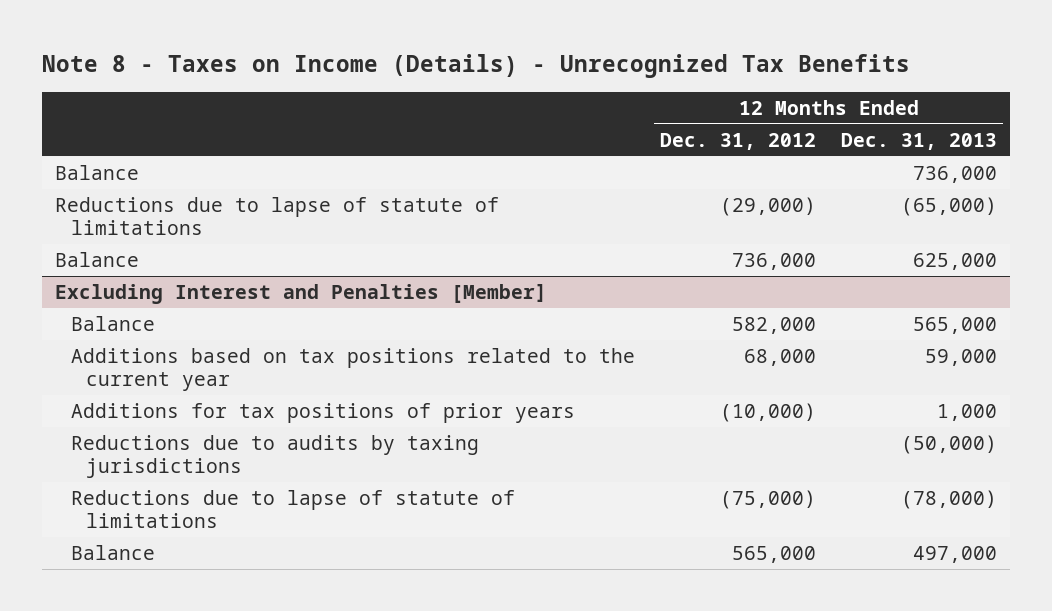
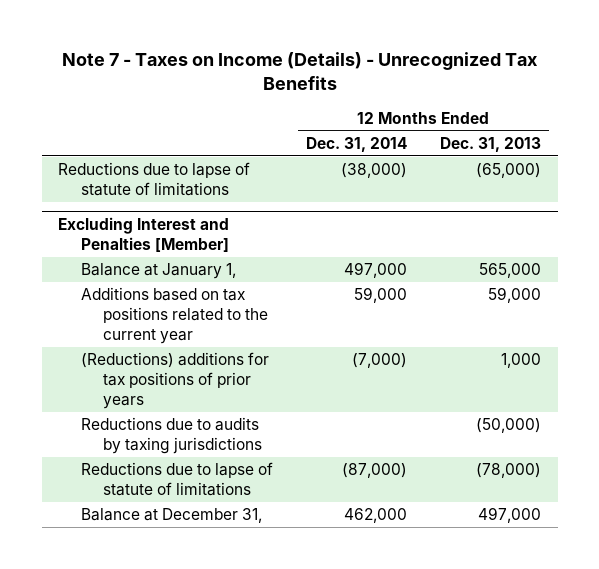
[42,54,911,79] Note 8 - Taxes on Income (Details) - Unrecognized Tax Benefits -> [61,51,538,91] Note 7 - Taxes on Income (Details) - Unrecognized Tax Benefits
[659,132,816,150] Dec. 31, 2012 -> none
none -> [305,137,407,153] Dec. 31, 2014
[54,165,139,181] Balance -> none
[54,252,139,268] Balance -> none
[70,316,155,332] Balance -> [80,263,236,280] Balance at January 1,
[70,403,575,424] Additions for tax positions of prior years -> [80,352,269,409] (Reductions) additions for tax positions of prior years
[70,545,155,561] Balance -> [80,508,262,524] Balance at December 31,

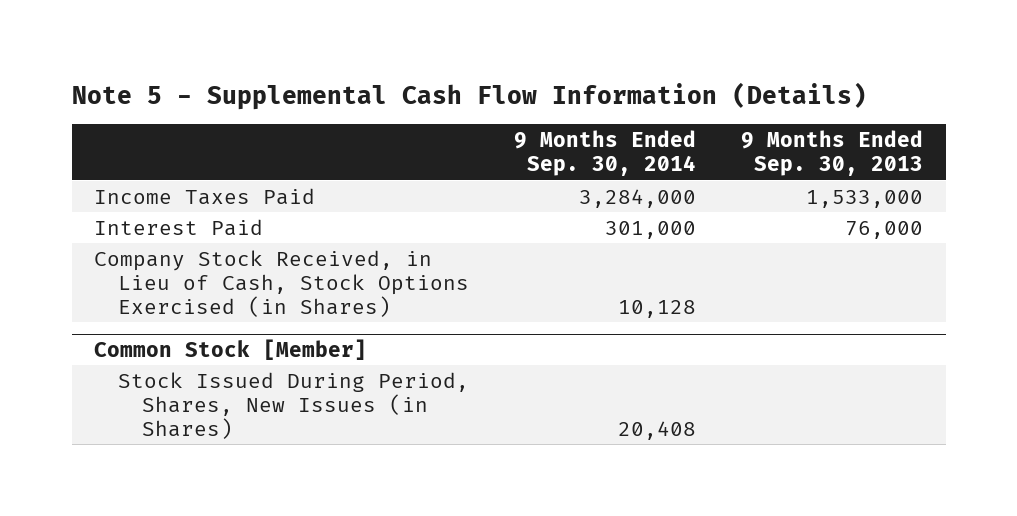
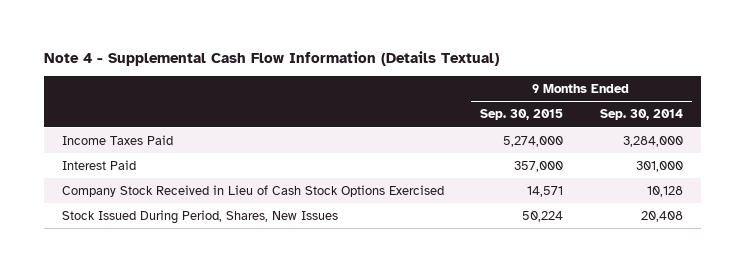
[71,81,867,110] Note 5 - Supplemental Cash Flow Information (Details) -> [43,51,499,67] Note 4 - Supplemental Cash Flow Information (Details Textual)
[741,130,924,177] 9 Months Ended Sep. 30, 2013 -> none
none -> [480,109,564,121] Sep. 30, 2015
[94,338,368,360] Common Stock [Member] -> none
[94,249,469,318] Company Stock Received, in Lieu of Cash, Stock Options Exercised (in Shares) -> [62,184,445,197] Company Stock Received in Lieu of Cash Stock Options Exercised
[117,371,469,440] Stock Issued During Period, Shares, New Issues (in Shares) -> [62,209,339,224] Stock Issued During Period, Shares, New Issues

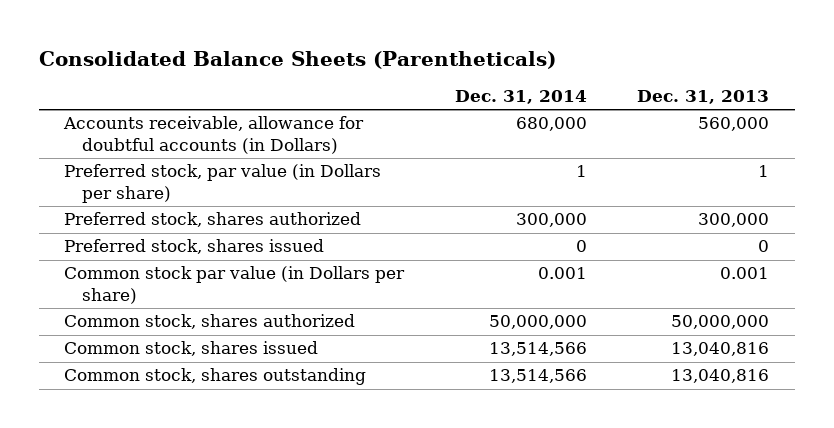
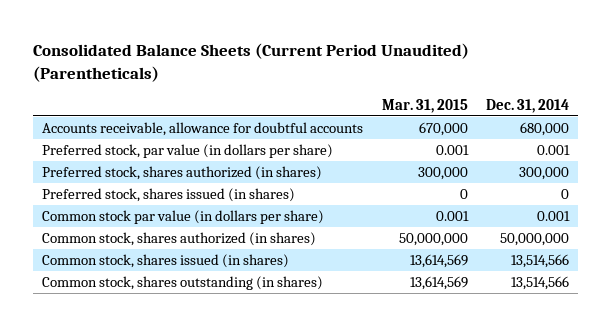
[39,50,557,69] Consolidated Balance Sheets (Parentheticals) -> [33,43,470,83] Consolidated Balance Sheets (Current Period Unaudited) (Parentheticals)
[637,89,770,104] Dec. 31, 2013 -> none
none -> [381,98,468,113] Mar. 31, 2015
[63,116,365,154] Accounts receivable, allowance for doubtful accounts (in Dollars) -> [42,121,364,136] Accounts receivable, allowance for doubtful accounts
[64,164,382,203] Preferred stock, par value (in Dollars per share) -> [42,143,334,158] Preferred stock, par value (in dollars per share)
[575,165,587,178] 1 -> [537,144,571,155] 0.001
[64,212,362,228] Preferred stock, shares authorized -> [42,165,323,180] Preferred stock, shares authorized (in shares)
[64,239,325,255] Preferred stock, shares issued -> [42,187,296,202] Preferred stock, shares issued (in shares)
[64,266,406,304] Common stock par value (in Dollars per share) -> [42,209,325,224] Common stock par value (in dollars per share)
[64,314,356,330] Common stock, shares authorized -> [42,231,317,246] Common stock, shares authorized (in shares)
[64,341,319,357] Common stock, shares issued -> [42,253,290,268] Common stock, shares issued (in shares)
[64,368,367,386] Common stock, shares outstanding -> [42,275,324,290] Common stock, shares outstanding (in shares)

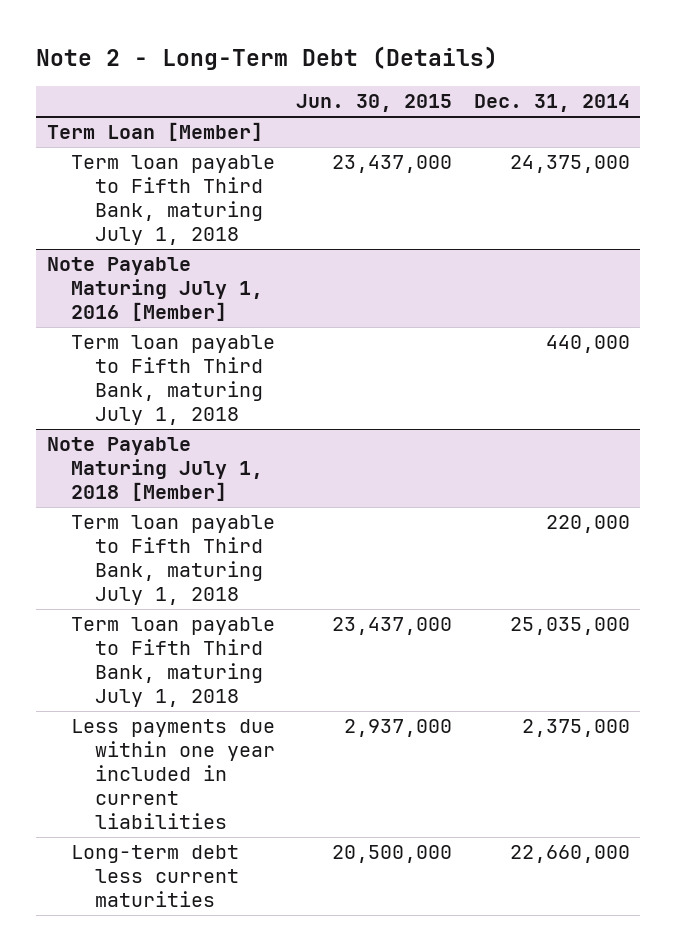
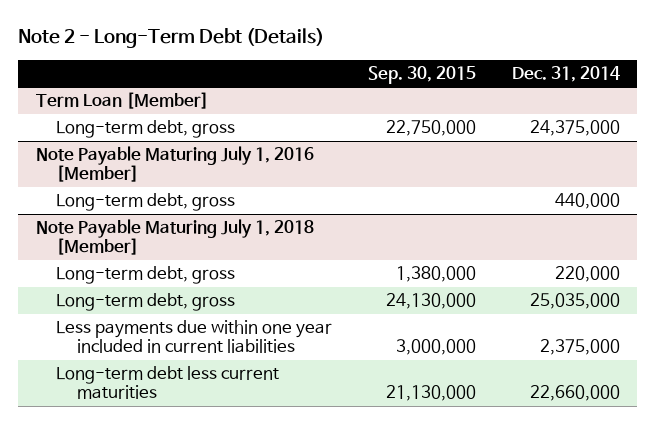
[296,94,453,113] Jun. 30, 2015 -> none
none -> [367,65,476,84] Sep. 30, 2015
[70,155,275,246] Term loan payable to Fifth Third Bank, maturing July 1, 2018 -> [56,120,236,139] Long-term debt, gross
[70,335,275,426] Term loan payable to Fifth Third Bank, maturing July 1, 2018 -> [56,193,236,212] Long-term debt, gross
[70,515,275,606] Term loan payable to Fifth Third Bank, maturing July 1, 2018 -> [56,266,236,285] Long-term debt, gross
[70,617,275,708] Term loan payable to Fifth Third Bank, maturing July 1, 2018 -> [56,293,236,312] Long-term debt, gross

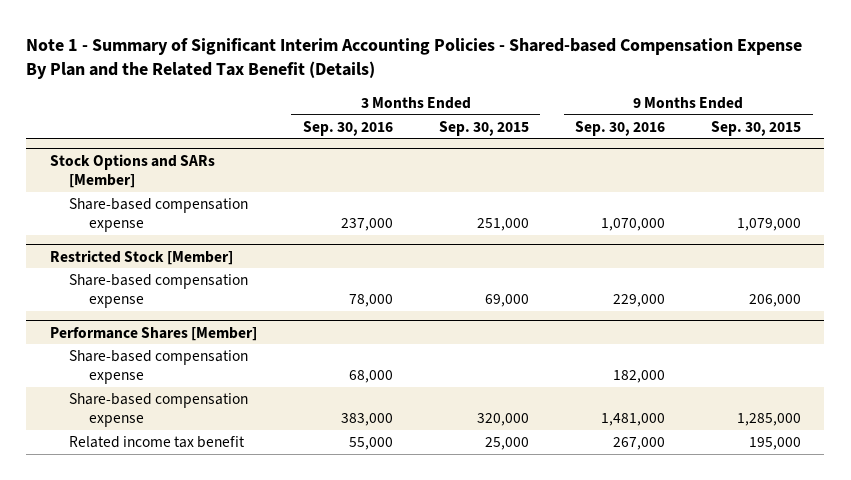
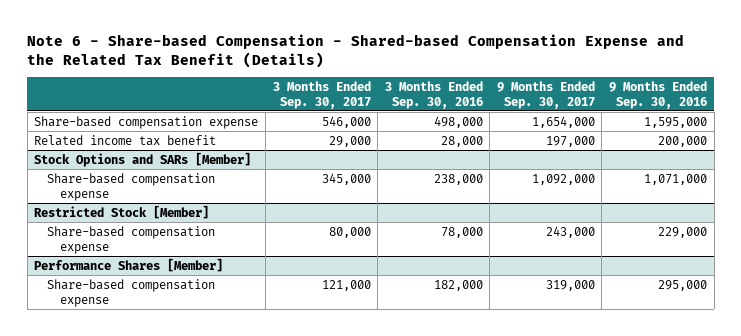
[26,37,803,80] Note 1 - Summary of Significant Interim Accounting Policies - Shared-based Compensation Expense By Plan and the Related Tax Benefit (Details) -> [27,34,685,68] Note 6 - Share-based Compensation - Shared-based Compensation Expense and the Related Tax Benefit (Details)
[438,120,529,136] Sep. 30, 2015 -> none
[711,120,802,136] Sep. 30, 2015 -> none
none -> [272,80,371,109] 3 Months Ended Sep. 30, 2017
none -> [496,80,595,109] 9 Months Ended Sep. 30, 2017
none -> [34,115,259,129] Share-based compensation expense
none -> [34,134,217,146] Related income tax benefit
[340,218,393,232] 237,000 -> [433,173,483,185] 238,000
[601,218,666,232] 1,070,000 -> [644,173,708,185] 1,071,000
[69,393,249,428] Share-based compensation expense -> none
[69,436,246,449] Related income tax benefit -> none
[348,370,393,384] 68,000 -> [433,279,483,291] 182,000
[613,370,666,384] 182,000 -> [658,279,708,291] 295,000

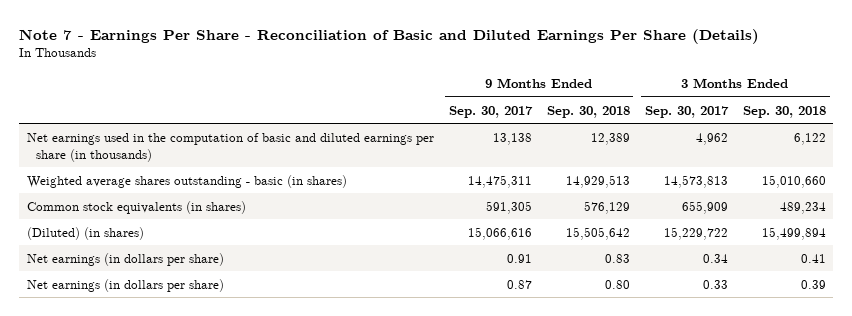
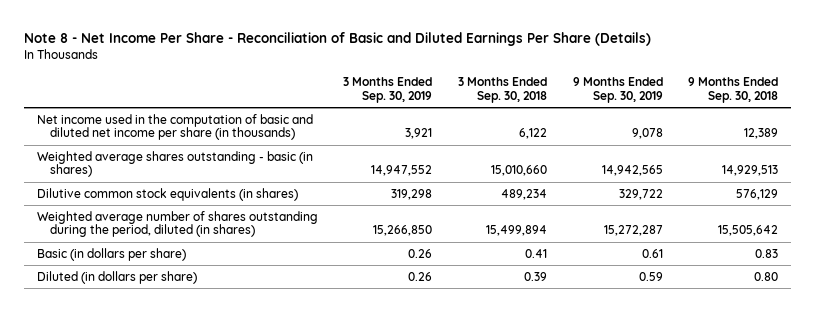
[19,28,760,44] Note 7 - Earnings Per Share - Reconciliation of Basic and Diluted Earnings Per Share (Details) -> [24,31,652,46] Note 8 - Net Income Per Share - Reconciliation of Basic and Diluted Earnings Per Share (Details)
[448,105,533,118] Sep. 30, 2017 -> none
[644,105,729,118] Sep. 30, 2017 -> none
none -> [343,77,433,104] 3 Months Ended Sep. 30, 2019
none -> [572,77,663,104] 9 Months Ended Sep. 30, 2019
[26,132,434,162] Net earnings used in the computation of basic and diluted earnings per share (in thousands) -> [36,113,313,141] Net income used in the computation of basic and diluted net income per share (in thousands)
[26,200,246,214] Common stock equivalents (in shares) -> [36,187,298,201] Dilutive common stock equivalents (in shares)
[26,226,144,240] (Diluted) (in shares) -> [36,210,318,238] Weighted average number of shares outstanding during the period, diluted (in shares)
[26,252,224,266] Net earnings (in dollars per share) -> [36,247,186,261] Basic (in dollars per share)
[26,278,224,292] Net earnings (in dollars per share) -> [36,270,197,284] Diluted (in dollars per share)

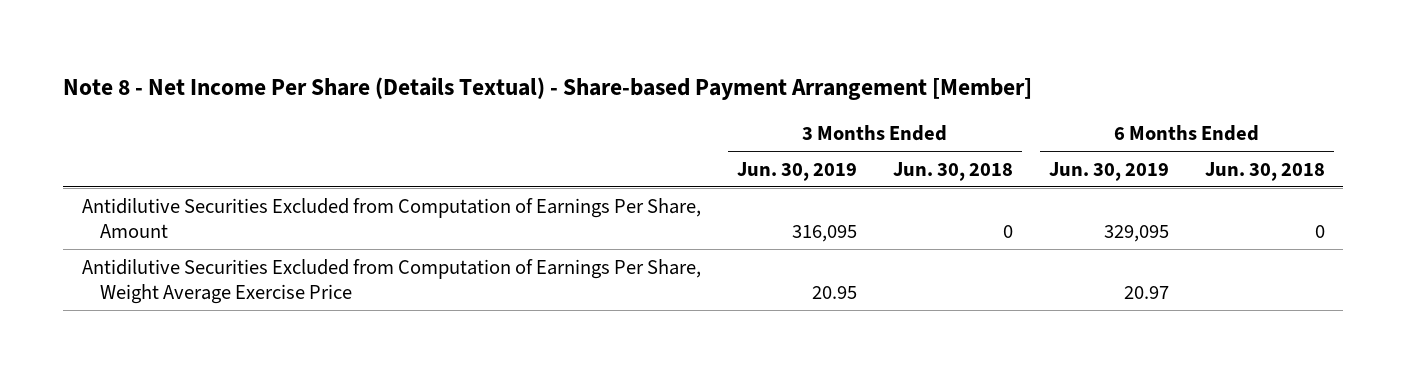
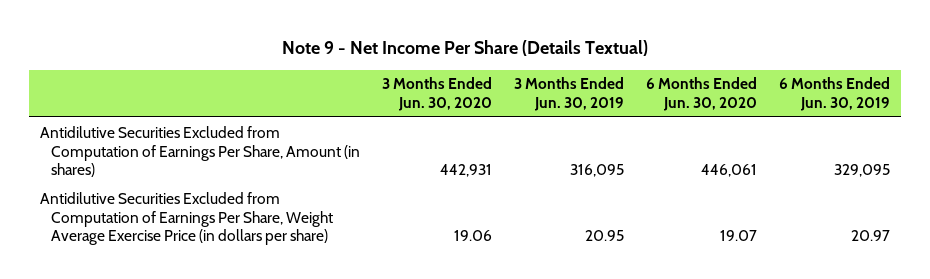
[63,77,1033,101] Note 8 - Net Income Per Share (Details Textual) - Share-based Payment Arrangement [Member] -> [282,39,649,56] Note 9 - Net Income Per Share (Details Textual)
[892,161,1013,181] Jun. 30, 2018 -> none
[1205,161,1326,181] Jun. 30, 2018 -> none
none -> [382,77,493,112] 3 Months Ended Jun. 30, 2020
none -> [646,77,758,112] 6 Months Ended Jun. 30, 2020
[81,197,701,239] Antidilutive Securities Excluded from Computation of Earnings Per Share, Amount -> [40,125,361,178] Antidilutive Securities Excluded from Computation of Earnings Per Share, Amount (in shares)
[81,258,701,305] Antidilutive Securities Excluded from Computation of Earnings Per Share, Weight Average Exercise Price -> [40,191,334,246] Antidilutive Securities Excluded from Computation of Earnings Per Share, Weight Average Exercise Price (in dollars per share)

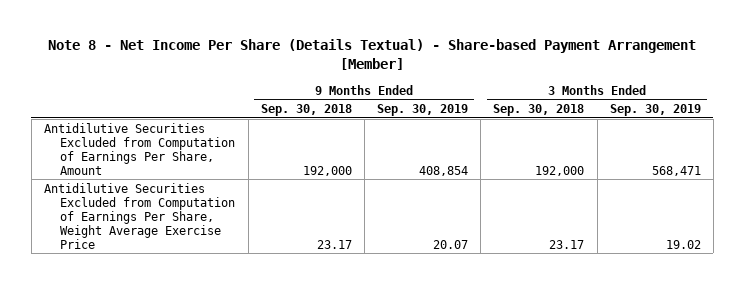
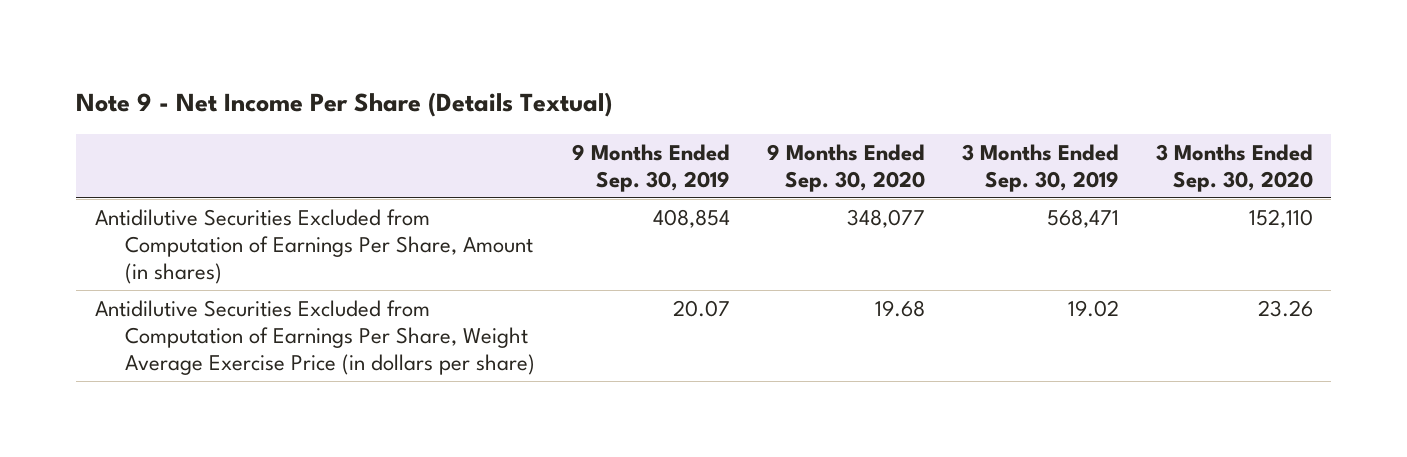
[48,39,697,71] Note 8 - Net Income Per Share (Details Textual) - Share-based Payment Arrangement [Member] -> [76,92,613,118] Note 9 - Net Income Per Share (Details Textual)
[260,103,352,116] Sep. 30, 2018 -> none
[493,103,585,116] Sep. 30, 2018 -> none
none -> [766,143,925,192] 9 Months Ended Sep. 30, 2020
none -> [1155,143,1313,192] 3 Months Ended Sep. 30, 2020
[44,122,236,175] Antidilutive Securities Excluded from Computation of Earnings Per Share, Amount -> [94,208,533,285] Antidilutive Securities Excluded from Computation of Earnings Per Share, Amount (in shares)
[44,182,236,249] Antidilutive Securities Excluded from Computation of Earnings Per Share, Weight Average Exercise Price -> [94,299,535,376] Antidilutive Securities Excluded from Computation of Earnings Per Share, Weight Average Exercise Price (in dollars per share)

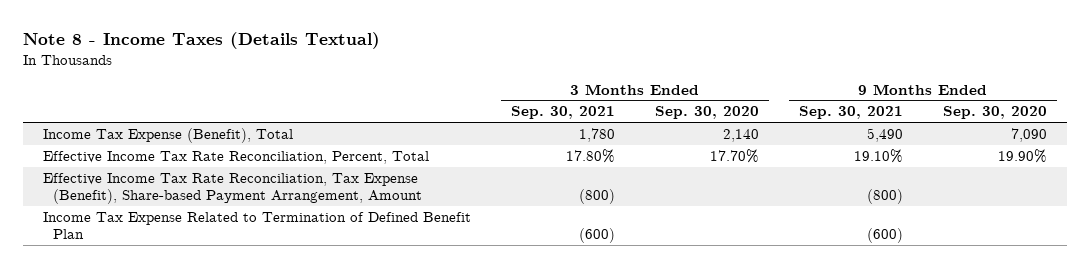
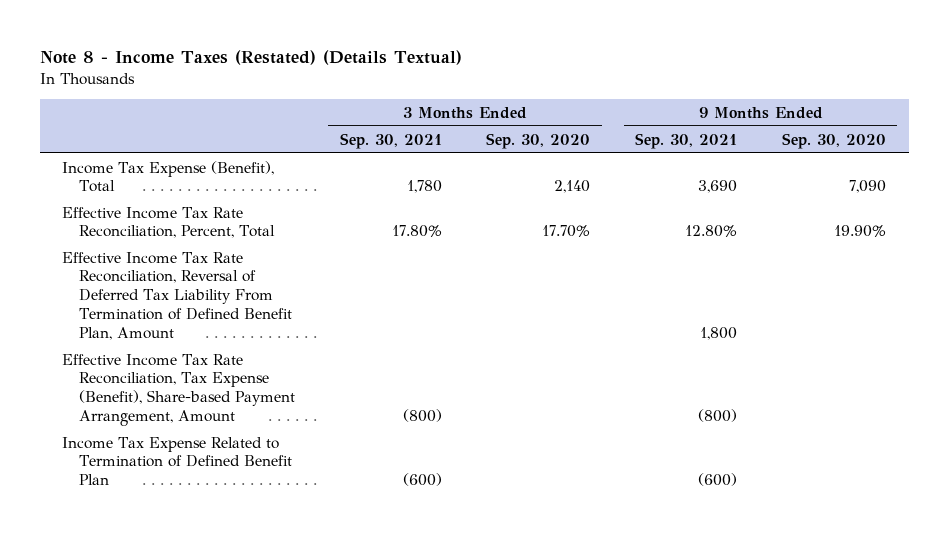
[23,32,381,50] Note 8 - Income Taxes (Details Textual) -> [39,50,462,66] Note 8 - Income Taxes (Restated) (Details Textual)
[867,127,904,142] 5,490 -> [698,180,738,194] 3,690
[854,148,904,163] 19.10% -> [685,225,738,238] 12.80%
none -> [62,251,292,340] Effective Income Tax Rate Reconciliation, Reversal of Deferred Tax Liability From Termination of Defined Benefit Plan, Amount

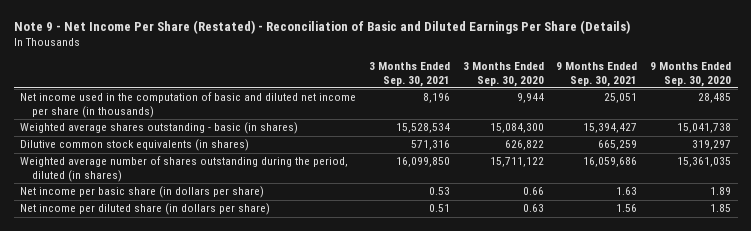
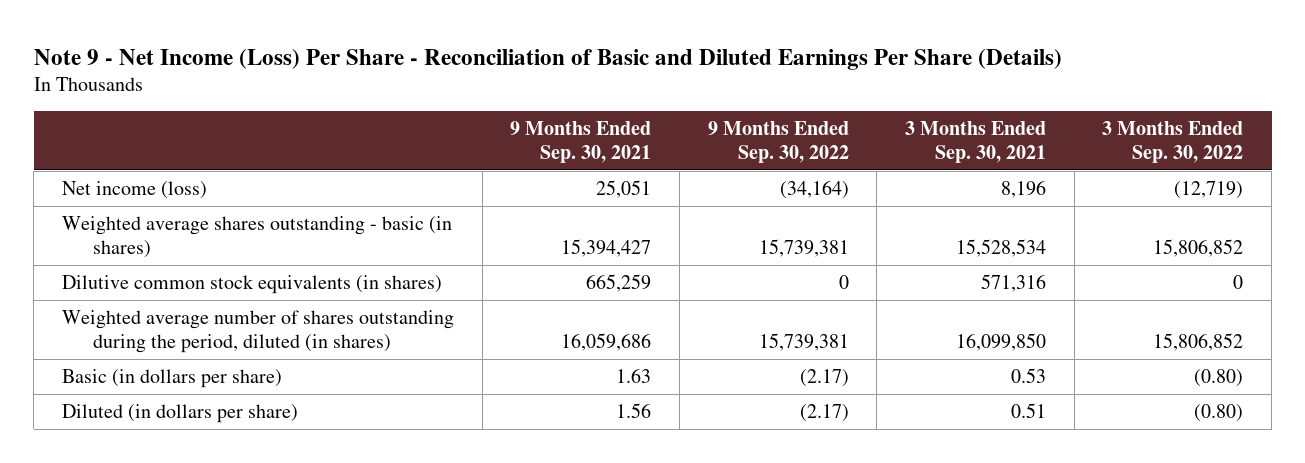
[13,20,630,35] Note 9 - Net Income Per Share (Restated) - Reconciliation of Basic and Diluted Earnings Per Share (Details) -> [33,48,1062,70] Note 9 - Net Income (Loss) Per Share - Reconciliation of Basic and Diluted Earnings Per Share (Details)
[462,61,544,87] 3 Months Ended Sep. 30, 2020 -> none
[650,61,732,87] 9 Months Ended Sep. 30, 2020 -> none
none -> [707,121,849,164] 9 Months Ended Sep. 30, 2022
none -> [1102,121,1244,164] 3 Months Ended Sep. 30, 2022
[19,92,356,118] Net income used in the computation of basic and diluted net income per share (in thousands) -> [61,180,207,199] Net income (loss)
[19,186,264,199] Net income per basic share (in dollars per share) -> [61,368,282,388] Basic (in dollars per share)
[19,203,270,216] Net income per diluted share (in dollars per share) -> [61,403,298,423] Diluted (in dollars per share)

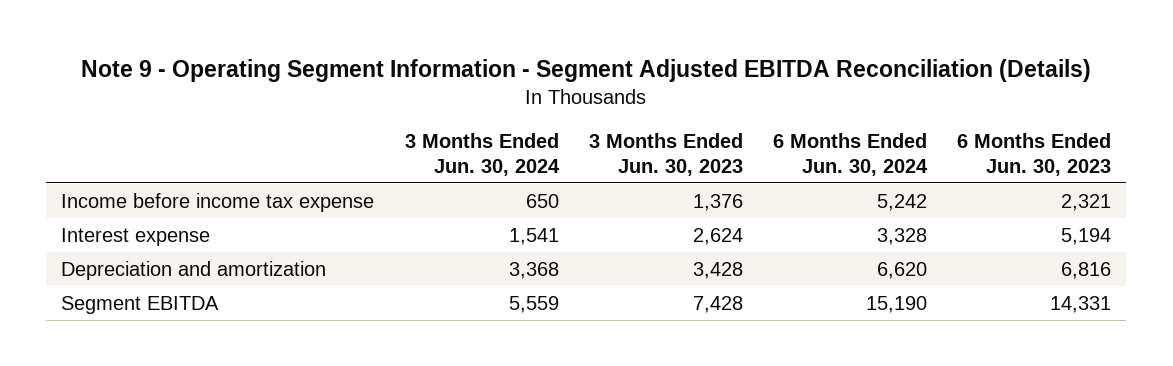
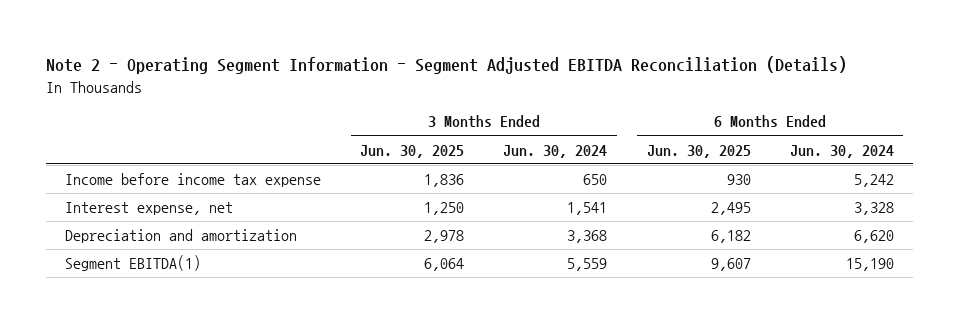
[81,59,1092,83] Note 9 - Operating Segment Information - Segment Adjusted EBITDA Reconciliation (Details) -> [45,56,847,75] Note 2 - Operating Segment Information - Segment Adjusted EBITDA Reconciliation (Details)
[588,133,743,176] 3 Months Ended Jun. 30, 2023 -> none
[957,133,1112,176] 6 Months Ended Jun. 30, 2023 -> none
none -> [360,144,465,158] Jun. 30, 2025
none -> [646,144,751,158] Jun. 30, 2025
[61,227,211,246] Interest expense -> [65,202,234,216] Interest expense, net
[61,295,220,314] Segment EBITDA -> [65,255,202,272] Segment EBITDA(1)

